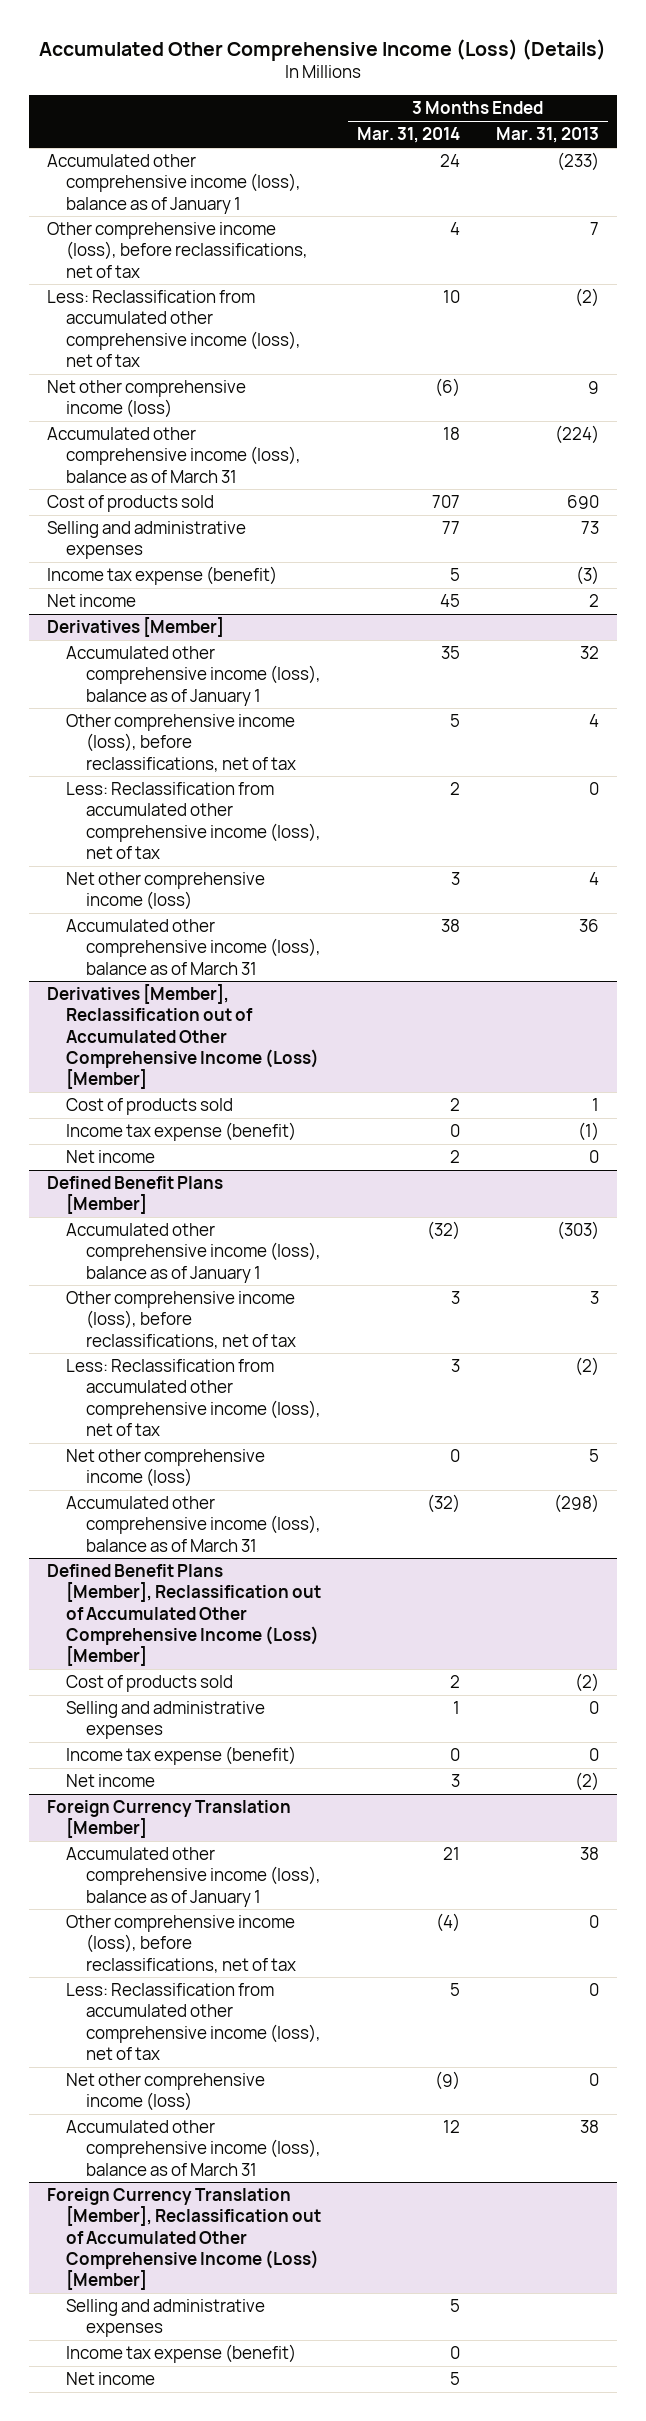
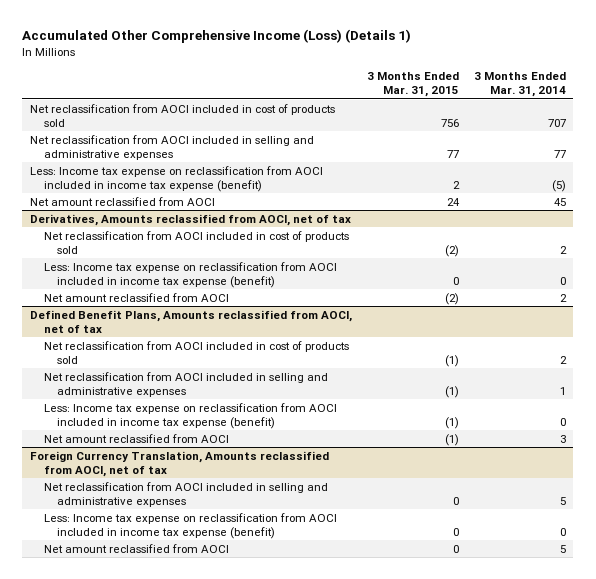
[39,38,607,61] Accumulated Other Comprehensive Income (Loss) (Details) -> [22,29,412,44] Accumulated Other Comprehensive Income (Loss) (Details 1)
[496,127,600,144] Mar. 31, 2013 -> none
none -> [366,72,459,98] 3 Months Ended Mar. 31, 2015
[47,154,302,214] Accumulated other comprehensive income (loss), balance as of January 1 -> none
[47,222,309,278] Other comprehensive income (loss), before reclassifications, net of tax -> none
[47,290,302,367] Less: Reclassification from accumulated other comprehensive income (loss), net of tax -> none
[47,380,247,419] Net other comprehensive income (loss) -> none
[47,427,302,483] Accumulated other comprehensive income (loss), balance as of March 31 -> none
[47,617,225,638] Derivatives [Member] -> none
[66,646,321,706] Accumulated other comprehensive income (loss), balance as of January 1 -> none
[66,714,296,772] Other comprehensive income (loss), before reclassifications, net of tax -> none
[66,782,321,859] Less: Reclassification from accumulated other comprehensive income (loss), net of tax -> none
[66,872,266,911] Net other comprehensive income (loss) -> none
[66,919,321,975] Accumulated other comprehensive income (loss), balance as of March 31 -> none
[47,984,320,1090] Derivatives [Member], Reclassification out of Accumulated Other Comprehensive Income (Loss) [Member] -> none
[47,1176,224,1215] Defined Benefit Plans [Member] -> none
[66,1223,321,1283] Accumulated other comprehensive income (loss), balance as of January 1 -> none
[66,1291,296,1349] Other comprehensive income (loss), before reclassifications, net of tax -> none
[66,1359,321,1436] Less: Reclassification from accumulated other comprehensive income (loss), net of tax -> none
[66,1449,266,1488] Net other comprehensive income (loss) -> none
[66,1496,321,1552] Accumulated other comprehensive income (loss), balance as of March 31 -> none
[47,1564,322,1667] Defined Benefit Plans [Member], Reclassification out of Accumulated Other Comprehensive Income (Loss) [Member] -> none
[47,1800,292,1839] Foreign Currency Translation [Member] -> none
[66,1847,321,1907] Accumulated other comprehensive income (loss), balance as of January 1 -> none
[66,1915,296,1973] Other comprehensive income (loss), before reclassifications, net of tax -> none
[66,1983,321,2060] Less: Reclassification from accumulated other comprehensive income (loss), net of tax -> none
[66,2073,266,2112] Net other comprehensive income (loss) -> none
[66,2120,321,2176] Accumulated other comprehensive income (loss), balance as of March 31 -> none
[47,2188,322,2291] Foreign Currency Translation [Member], Reclassification out of Accumulated Other Comprehensive Income (Loss) [Member] -> none
[47,495,215,513] Cost of products sold -> [29,103,335,127] Net reclassification from AOCI included in cost of products sold
[47,521,247,560] Selling and administrative expenses -> [29,134,314,160] Net reclassification from AOCI included in selling and administrative expenses
[47,566,278,586] Income tax expense (benefit) -> [29,165,323,192] Less: Income tax expense on reclassification from AOCI included in income tax expense (benefit)
[450,568,461,582] 5 -> [551,179,566,192] (5)
[47,594,137,608] Net income -> [29,196,215,206] Net amount reclassified from AOCI
none -> [29,213,351,226] Derivatives, Amounts reclassified from AOCI, net of tax
[66,1098,234,1116] Cost of products sold -> [43,230,349,254] Net reclassification from AOCI included in cost of products sold
[66,1122,297,1142] Income tax expense (benefit) -> [43,261,337,288] Less: Income tax expense on reclassification from AOCI included in income tax expense (benefit)
[66,1150,156,1164] Net income -> [43,292,229,302] Net amount reclassified from AOCI
none -> [29,309,352,333] Defined Benefit Plans, Amounts reclassified from AOCI, net of tax
[66,1675,234,1693] Cost of products sold -> [43,340,349,364] Net reclassification from AOCI included in cost of products sold
[66,1701,266,1740] Selling and administrative expenses -> [43,371,328,397] Net reclassification from AOCI included in selling and administrative expenses
[66,1746,297,1766] Income tax expense (benefit) -> [43,402,337,429] Less: Income tax expense on reclassification from AOCI included in income tax expense (benefit)
[66,1774,156,1788] Net income -> [43,433,229,443] Net amount reclassified from AOCI
none -> [29,450,329,477] Foreign Currency Translation, Amounts reclassified from AOCI, net of tax
[66,2299,266,2338] Selling and administrative expenses -> [43,481,328,507] Net reclassification from AOCI included in selling and administrative expenses
[66,2344,297,2364] Income tax expense (benefit) -> [43,512,337,539] Less: Income tax expense on reclassification from AOCI included in income tax expense (benefit)
[66,2372,156,2386] Net income -> [43,543,229,553] Net amount reclassified from AOCI

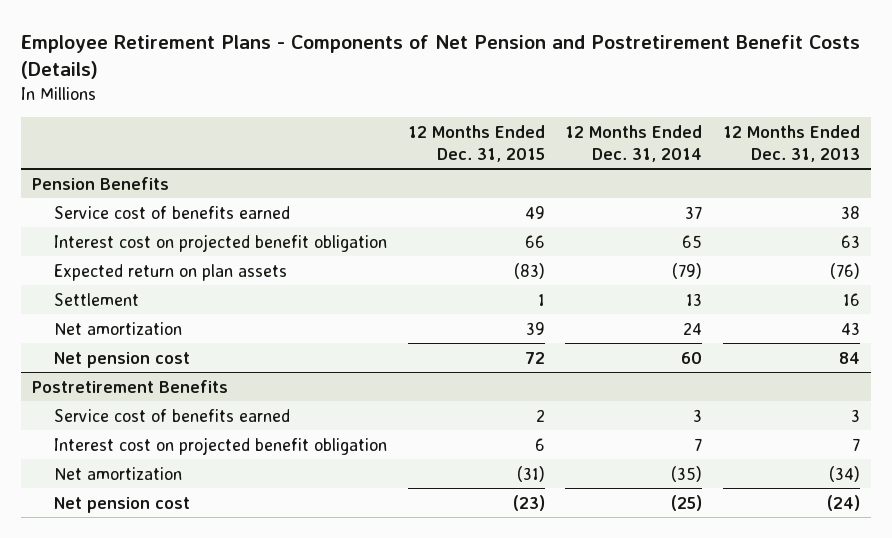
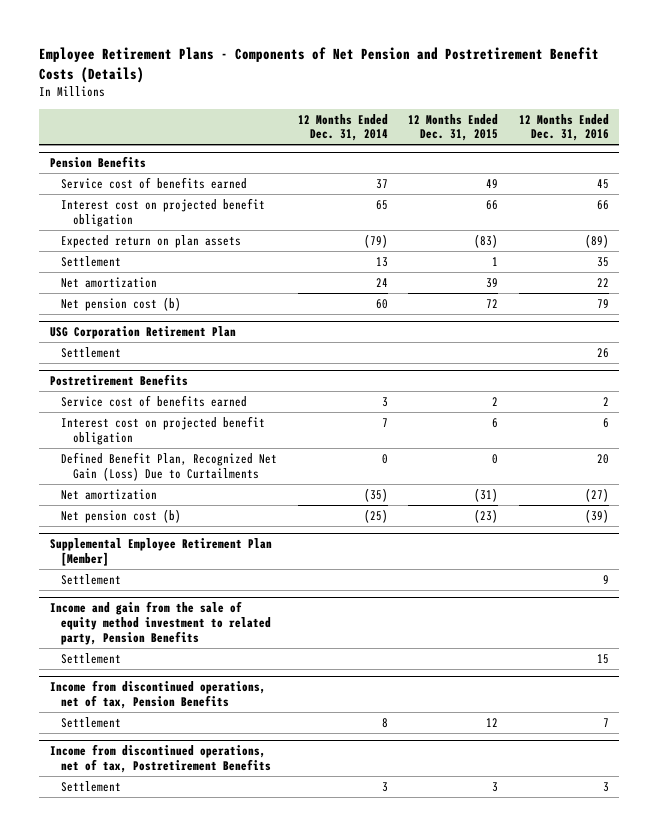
[723,125,861,162] 12 Months Ended Dec. 31, 2013 -> none
none -> [518,113,609,142] 12 Months Ended Dec. 31, 2016
[53,351,190,368] Net pension cost -> [61,296,182,311] Net pension cost (b)
none -> [49,326,236,340] USG Corporation Retirement Plan
none -> [61,346,122,358] Settlement
none -> [61,451,278,481] Defined Benefit Plan, Recognized Net Gain (Loss) Due to Curtailments
[53,496,190,513] Net pension cost -> [61,508,182,523] Net pension cost (b)
none -> [49,538,272,566] Supplemental Employee Retirement Plan [Member]
none -> [61,573,122,585] Settlement
none -> [49,601,272,645] Income and gain from the sale of equity method investment to related party, Pension Benefits
none -> [61,652,122,664] Settlement
none -> [49,680,266,709] Income from discontinued operations, net of tax, Pension Benefits
none -> [61,716,122,728] Settlement
none -> [49,744,272,773] Income from discontinued operations, net of tax, Postretirement Benefits
none -> [61,780,122,792] Settlement

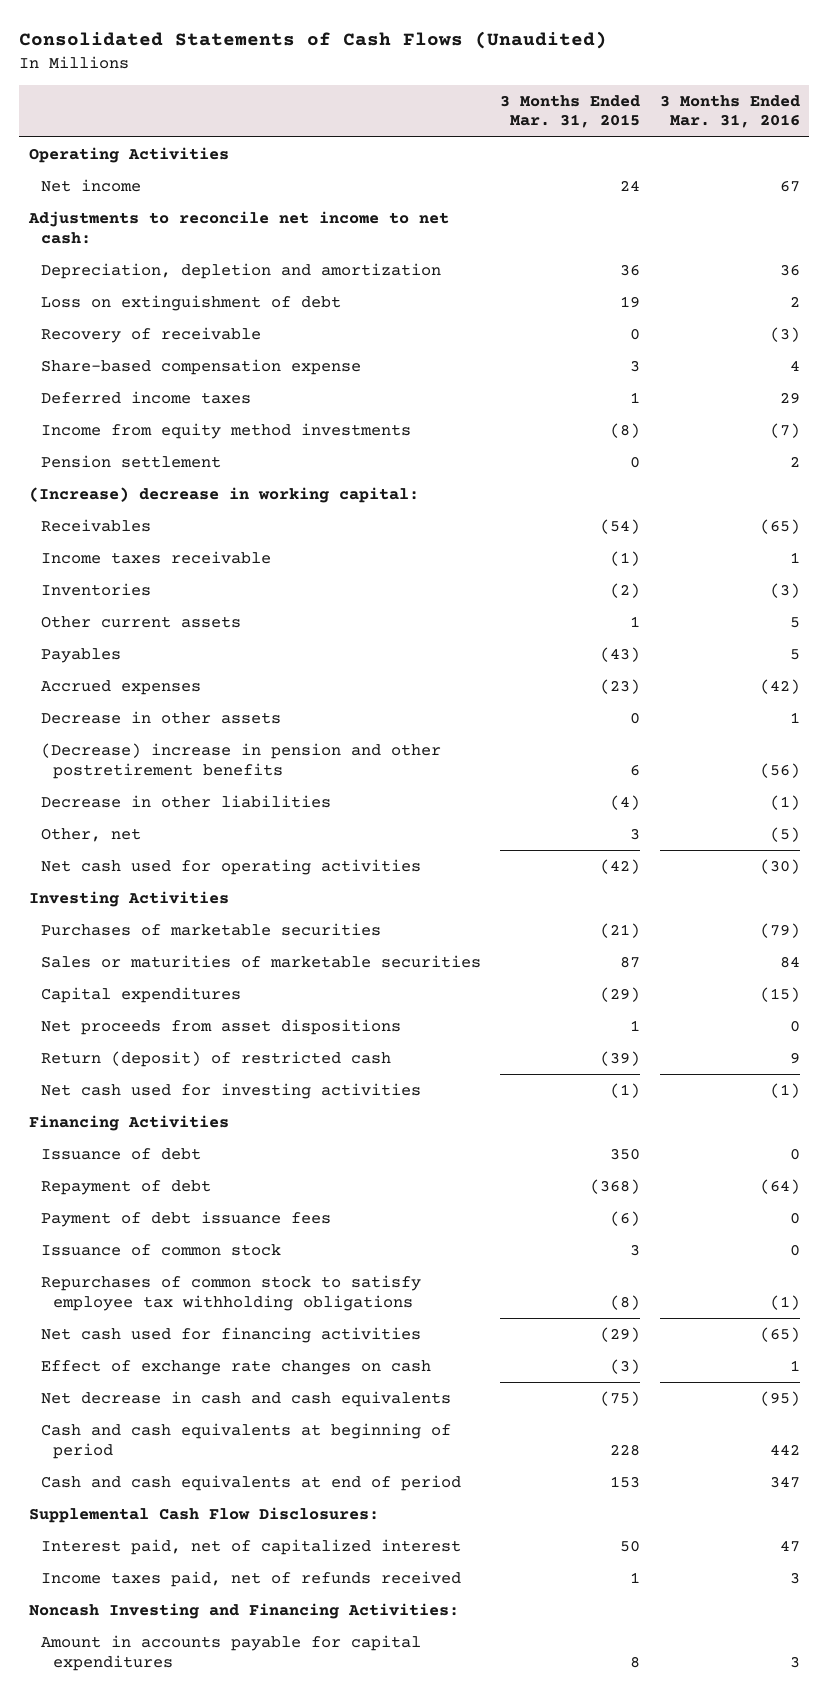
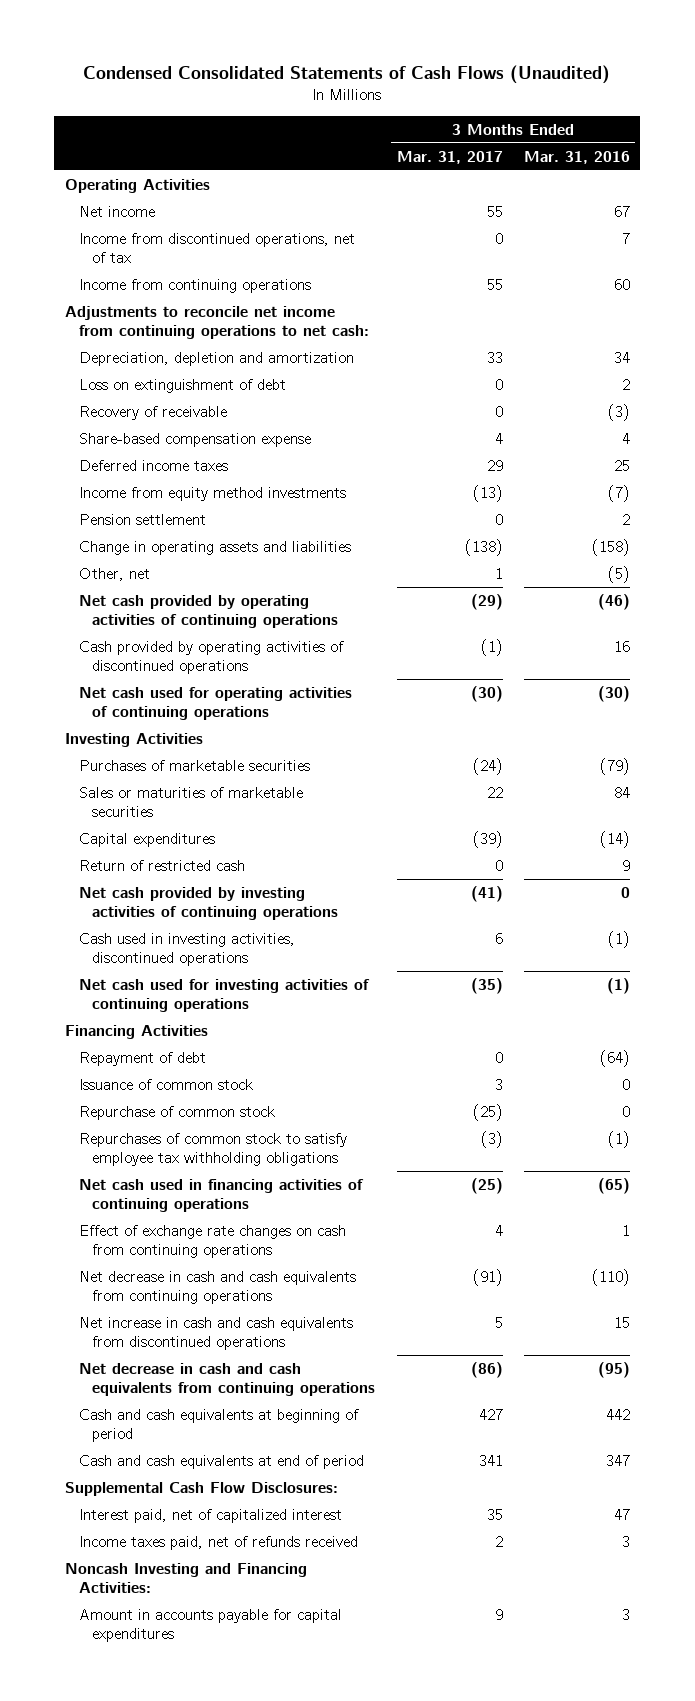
[19,31,608,50] Consolidated Statements of Cash Flows (Unaudited) -> [83,64,611,84] Condensed Consolidated Statements of Cash Flows (Unaudited)
[500,94,641,129] 3 Months Ended Mar. 31, 2015 -> none
none -> [396,150,503,164] Mar. 31, 2017
none -> [78,232,355,264] Income from discontinued operations, net of tax
none -> [78,278,311,293] Income from continuing operations
[27,211,449,244] Adjustments to reconcile net income to net cash: -> [64,305,369,340] Adjustments to reconcile net income from continuing operations to net cash:
[779,264,800,277] 36 -> [613,351,630,363] 34
[779,392,800,405] 29 -> [613,459,630,471] 25
[28,487,419,504] (Increase) decrease in working capital: -> none
[40,519,151,533] Receivables -> none
[40,551,271,565] Income taxes receivable -> none
[40,583,151,597] Inventories -> none
[40,616,241,629] Other current assets -> none
[40,648,121,664] Payables -> none
[40,680,201,696] Accrued expenses -> none
[40,711,281,725] Decrease in other assets -> none
[40,743,441,779] (Decrease) increase in pension and other postretirement benefits -> none
[40,795,331,809] Decrease in other liabilities -> none
none -> [78,540,351,555] Change in operating assets and liabilities
none -> [78,594,339,629] Net cash provided by operating activities of continuing operations
none -> [78,640,344,675] Cash provided by operating activities of discontinued operations
[40,859,421,876] Net cash used for operating activities -> [78,686,352,721] Net cash used for operating activities of continuing operations
[40,1019,401,1036] Net proceeds from asset dispositions -> none
[759,987,800,1003] (15) -> [599,830,630,848] (14)
[40,1051,391,1068] Return (deposit) of restricted cash -> [78,859,245,871] Return of restricted cash
none -> [78,886,339,921] Net cash provided by investing activities of continuing operations
none -> [78,932,295,967] Cash used in investing activities, discontinued operations
[40,1083,421,1100] Net cash used for investing activities -> [78,978,370,1013] Net cash used for investing activities of continuing operations
[40,1148,201,1161] Issuance of debt -> none
[40,1211,331,1228] Payment of debt issuance fees -> none
none -> [78,1105,275,1120] Repurchase of common stock
[40,1327,421,1344] Net cash used for financing activities -> [78,1178,364,1213] Net cash used in financing activities of continuing operations
[40,1360,431,1376] Effect of exchange rate changes on cash -> [78,1224,346,1259] Effect of exchange rate changes on cash from continuing operations
none -> [78,1270,356,1305] Net decrease in cash and cash equivalents from continuing operations
none -> [78,1316,353,1351] Net increase in cash and cash equivalents from discontinued operations
[40,1391,451,1408] Net decrease in cash and cash equivalents -> [78,1362,376,1397] Net decrease in cash and cash equivalents from continuing operations

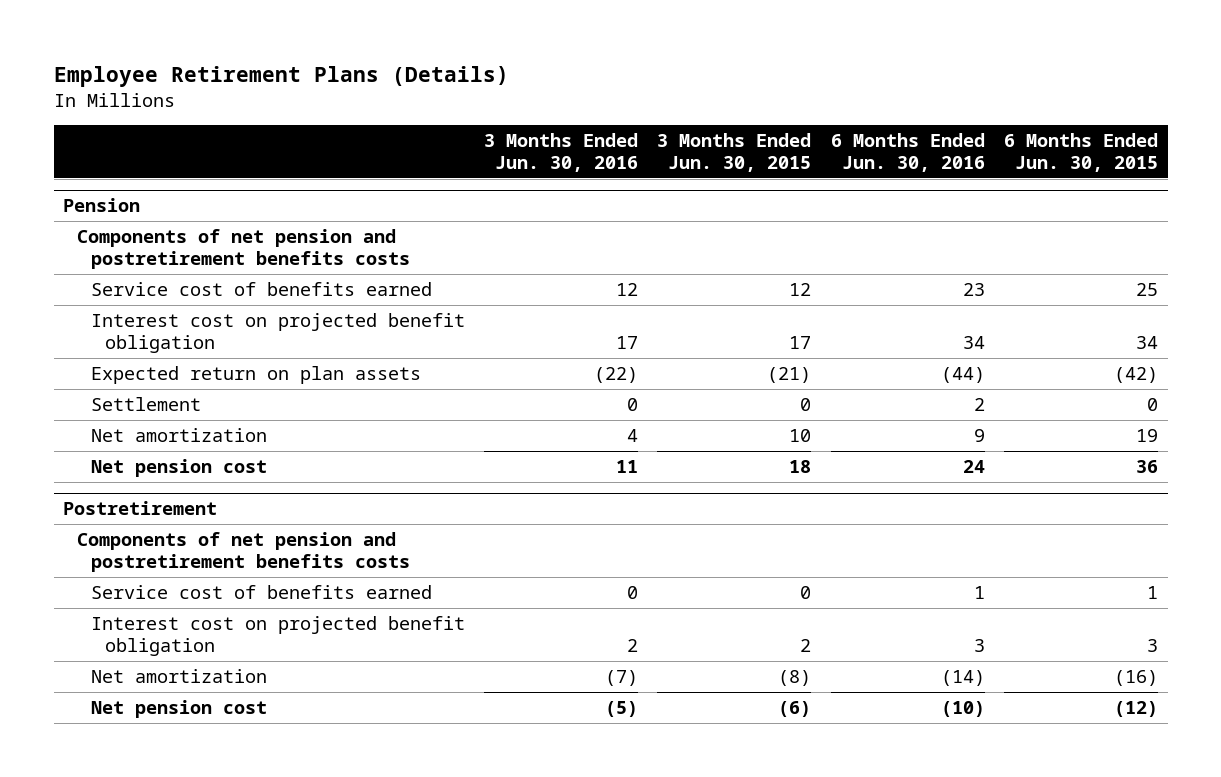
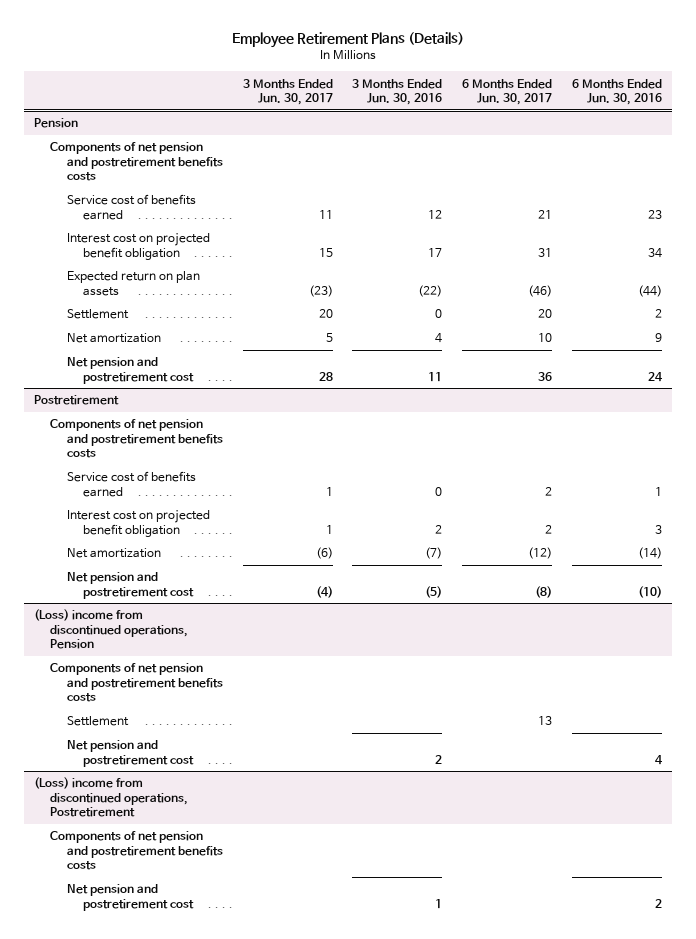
[657,132,812,173] 3 Months Ended Jun. 30, 2015 -> none
[1004,132,1159,173] 6 Months Ended Jun. 30, 2015 -> none
none -> [242,78,333,106] 3 Months Ended Jun. 30, 2017
none -> [462,78,553,106] 6 Months Ended Jun. 30, 2017
[90,459,267,478] Net pension cost -> [66,357,195,384] Net pension and postretirement cost
[90,700,267,719] Net pension cost -> [66,572,195,599] Net pension and postretirement cost
none -> [33,609,189,650] (Loss) income from discontinued operations, Pension
none -> [50,663,223,703] Components of net pension and postretirement benefits costs
none -> [66,716,129,727] Settlement
none -> [66,740,195,767] Net pension and postretirement cost
none -> [33,777,189,818] (Loss) income from discontinued operations, Postretirement
none -> [50,831,223,871] Components of net pension and postretirement benefits costs
none -> [66,884,195,911] Net pension and postretirement cost

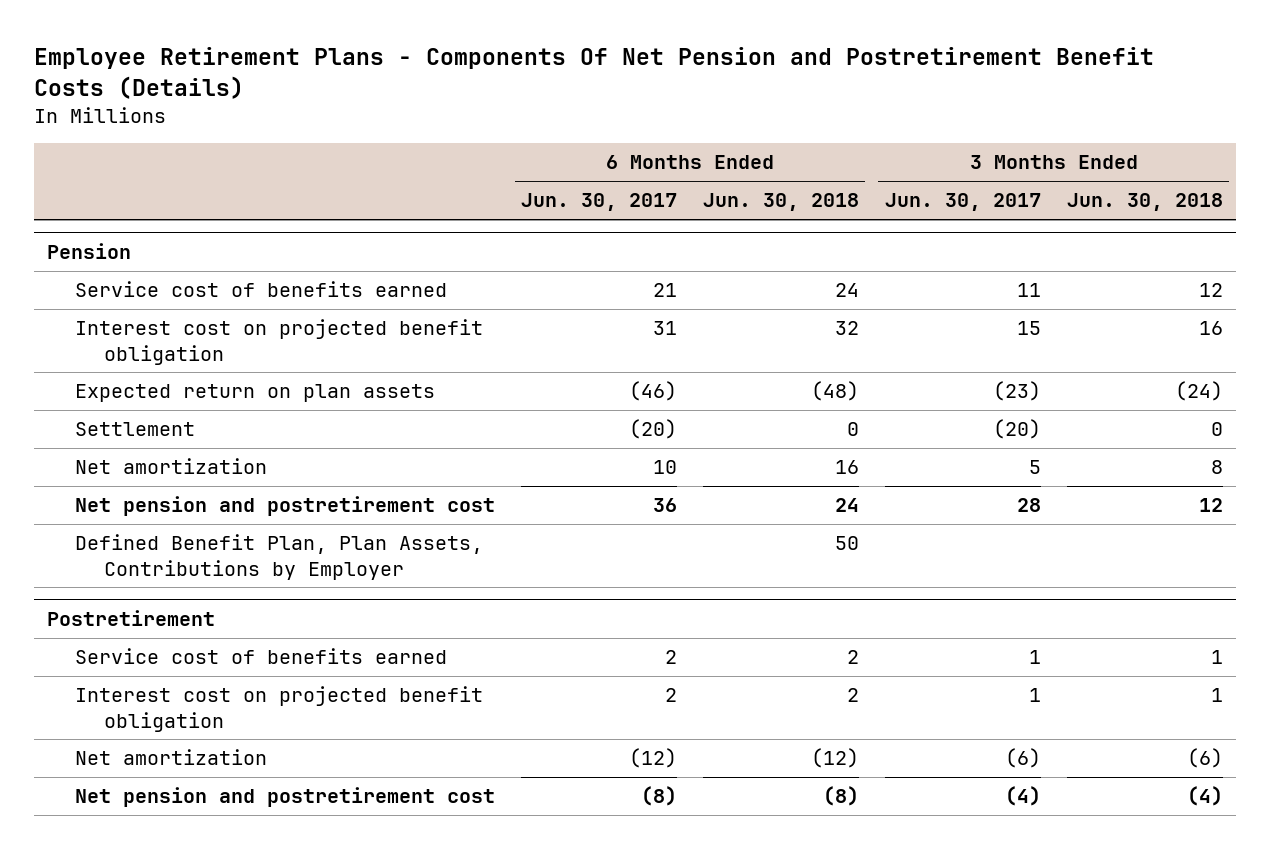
[231,31,464,48] Employee Retirement Plans (Details) -> [33,46,1154,99] Employee Retirement Plans - Components Of Net Pension and Postretirement Benefit Costs (Details)
[352,78,443,106] 3 Months Ended Jun. 30, 2016 -> none
[572,78,663,106] 6 Months Ended Jun. 30, 2016 -> none
none -> [703,193,860,212] Jun. 30, 2018
none -> [1066,193,1223,212] Jun. 30, 2018
[50,142,223,182] Components of net pension and postretirement benefits costs -> none
[318,309,333,319] 20 -> [992,419,1041,440] (20)
[538,309,553,319] 20 -> [629,419,678,440] (20)
none -> [75,534,484,580] Defined Benefit Plan, Plan Assets, Contributions by Employer
[50,419,223,459] Components of net pension and postretirement benefits costs -> none
[33,609,189,650] (Loss) income from discontinued operations, Pension -> none
[50,663,223,703] Components of net pension and postretirement benefits costs -> none
[66,716,129,727] Settlement -> none
[66,740,195,767] Net pension and postretirement cost -> none
[33,777,189,818] (Loss) income from discontinued operations, Postretirement -> none
[50,831,223,871] Components of net pension and postretirement benefits costs -> none
[66,884,195,911] Net pension and postretirement cost -> none

